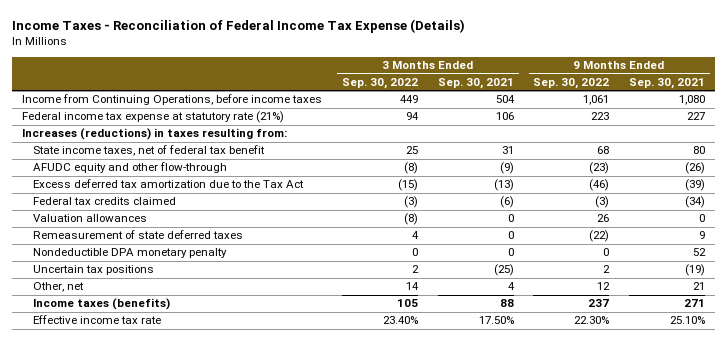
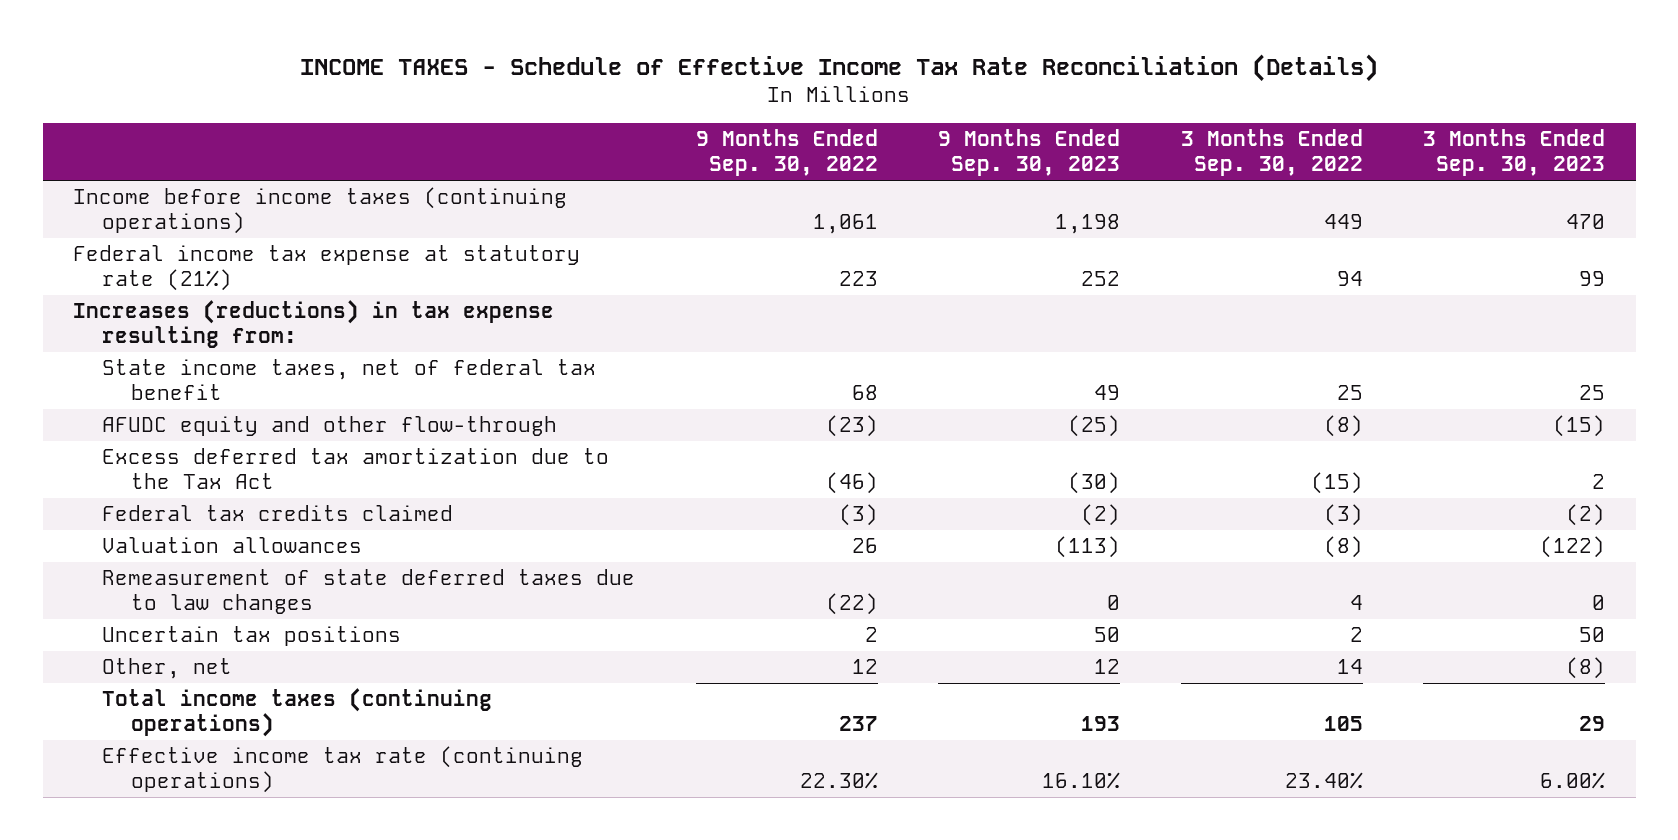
[11,18,465,33] Income Taxes - Reconciliation of Federal Income Tax Expense (Details) -> [300,53,1379,82] INCOME TAXES - Schedule of Effective Income Tax Rate Reconciliation (Details)
[437,77,514,89] Sep. 30, 2021 -> none
[629,77,706,89] Sep. 30, 2021 -> none
none -> [938,129,1121,177] 9 Months Ended Sep. 30, 2023
none -> [1423,129,1606,177] 3 Months Ended Sep. 30, 2023
[21,94,322,106] Income from Continuing Operations, before income taxes -> [72,187,567,235] Income before income taxes (continuing operations)
[21,128,287,141] Increases (reductions) in taxes resulting from: -> [72,300,554,349] Increases (reductions) in tax expense resulting from:
[32,248,227,259] Nondeductible DPA monetary penalty -> none
[32,230,243,240] Remeasurement of state deferred taxes -> [102,569,636,615] Remeasurement of state deferred taxes due to law changes
[32,298,170,311] Income taxes (benefits) -> [102,688,493,738] Total income taxes (continuing operations)
[32,315,161,325] Effective income tax rate -> [102,746,584,794] Effective income tax rate (continuing operations)

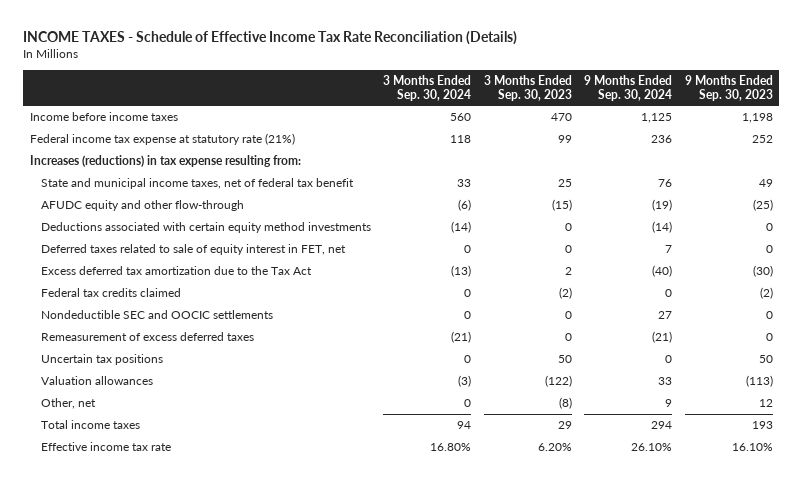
[695,129,878,177] 9 Months Ended Sep. 30, 2022 -> none
[1180,129,1363,177] 3 Months Ended Sep. 30, 2022 -> none
none -> [383,75,472,101] 3 Months Ended Sep. 30, 2024
none -> [584,75,673,101] 9 Months Ended Sep. 30, 2024
[72,187,567,235] Income before income taxes (continuing operations) -> [29,112,178,122] Income before income taxes
[102,359,597,401] State income taxes, net of federal tax benefit -> [40,178,354,190] State and municipal income taxes, net of federal tax benefit
none -> [40,222,371,234] Deductions associated with certain equity method investments
none -> [40,244,346,256] Deferred taxes related to sale of equity interest in FET, net
[102,569,636,615] Remeasurement of state deferred taxes due to law changes -> none
none -> [40,310,273,320] Nondeductible SEC and OOCIC settlements
none -> [40,332,254,342] Remeasurement of excess deferred taxes
[102,537,363,554] Valuation allowances -> [40,376,153,386] Valuation allowances
[102,688,493,738] Total income taxes (continuing operations) -> [40,420,140,430] Total income taxes
[102,746,584,794] Effective income tax rate (continuing operations) -> [40,442,171,452] Effective income tax rate
[1540,772,1606,790] 6.00% -> [537,443,572,452] 6.20%

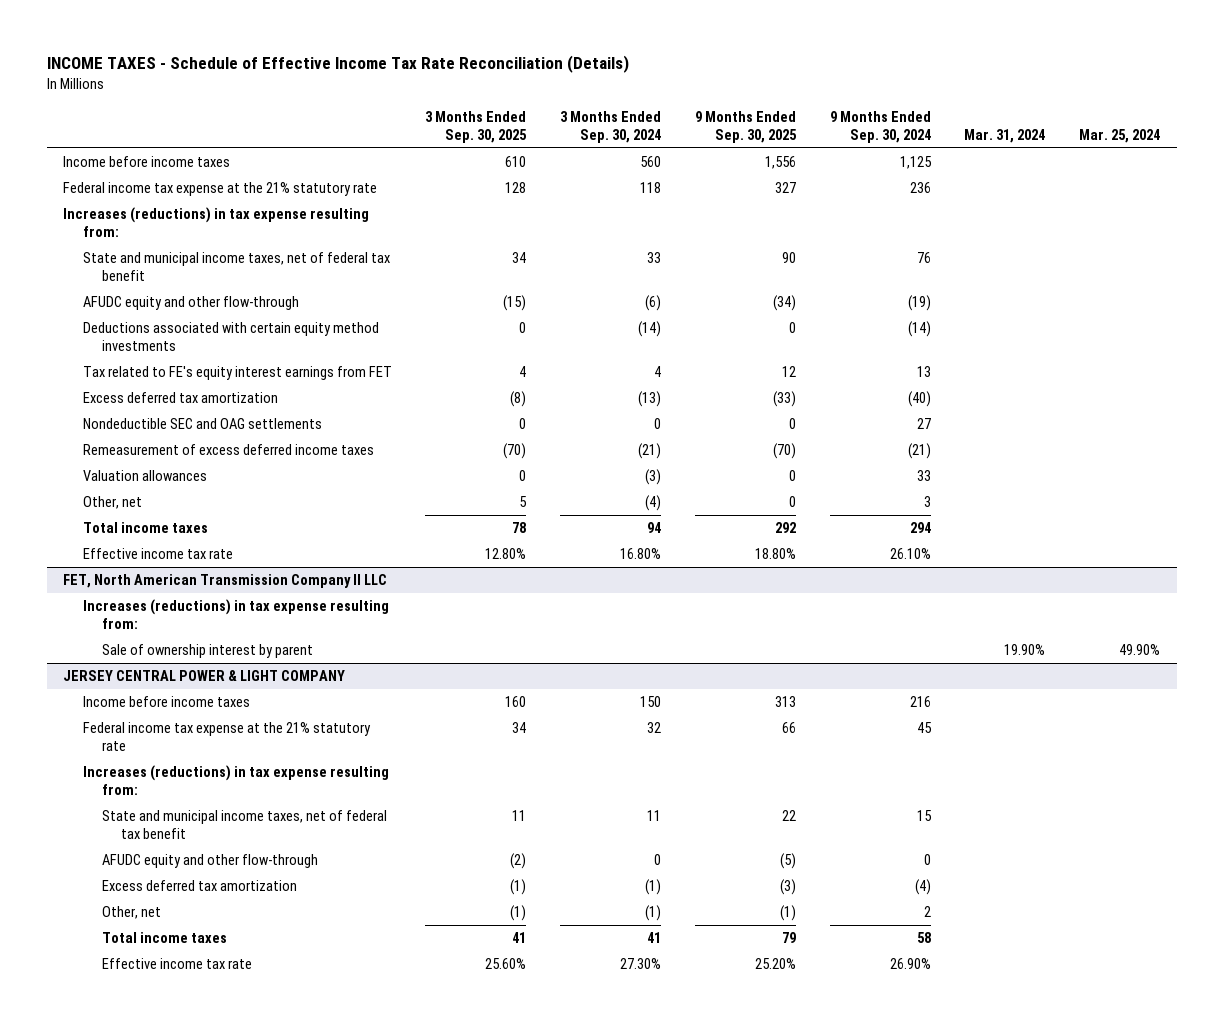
[483,75,572,101] 3 Months Ended Sep. 30, 2023 -> none
[684,75,773,101] 9 Months Ended Sep. 30, 2023 -> none
none -> [425,111,528,144] 3 Months Ended Sep. 30, 2025
none -> [694,111,797,144] 9 Months Ended Sep. 30, 2025
none -> [964,129,1046,144] Mar. 31, 2024
none -> [1078,129,1160,144] Mar. 25, 2024
[29,133,295,146] Federal income tax expense at statutory rate (21%) -> [63,182,378,197] Federal income tax expense at the 21% statutory rate
[40,244,346,256] Deferred taxes related to sale of equity interest in FET, net -> none
[40,288,181,298] Federal tax credits claimed -> none
[40,354,163,366] Uncertain tax positions -> none
none -> [82,366,392,381] Tax related to FE's equity interest earnings from FET
[40,266,312,276] Excess deferred tax amortization due to the Tax Act -> [82,392,278,404] Excess deferred tax amortization
[40,310,273,320] Nondeductible SEC and OOCIC settlements -> [82,418,322,430] Nondeductible SEC and OAG settlements
[40,332,254,342] Remeasurement of excess deferred taxes -> [82,444,374,456] Remeasurement of excess deferred income taxes
[464,399,472,408] 0 -> [645,495,662,512] (4)
[665,399,673,408] 9 -> [923,496,931,508] 3
none -> [63,574,388,589] FET, North American Transmission Company II LLC
none -> [82,599,389,630] Increases (reductions) in tax expense resulting from:
none -> [101,644,313,659] Sale of ownership interest by parent
none -> [63,670,346,682] JERSEY CENTRAL POWER & LIGHT COMPANY
none -> [82,696,250,708] Income before income taxes
none -> [82,722,371,752] Federal income tax expense at the 21% statutory rate
none -> [82,765,389,796] Increases (reductions) in tax expense resulting from:
none -> [101,810,387,840] State and municipal income taxes, net of federal tax benefit
none -> [101,854,318,869] AFUDC equity and other flow-through
none -> [101,880,297,892] Excess deferred tax amortization
none -> [101,906,161,920] Other, net
none -> [101,932,227,944] Total income taxes
none -> [101,958,252,970] Effective income tax rate

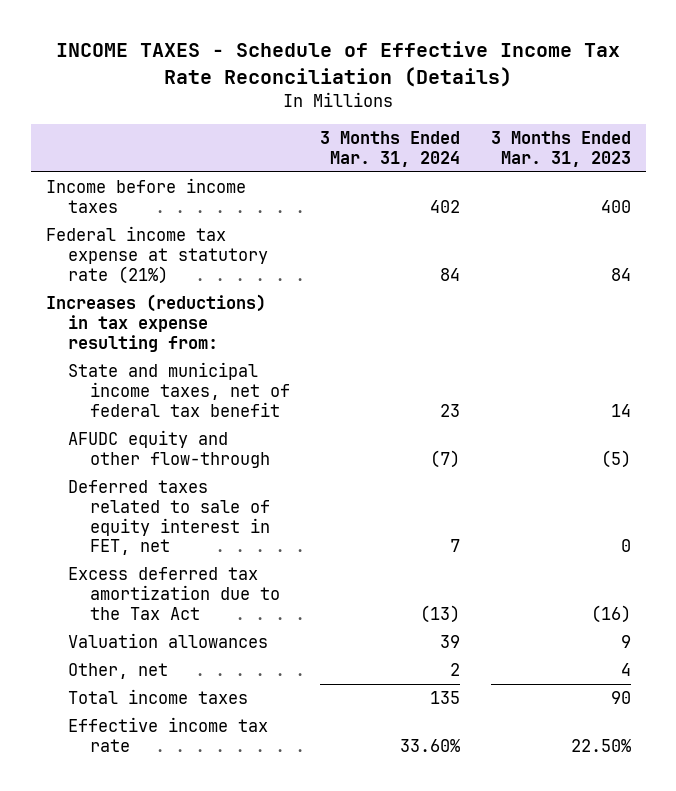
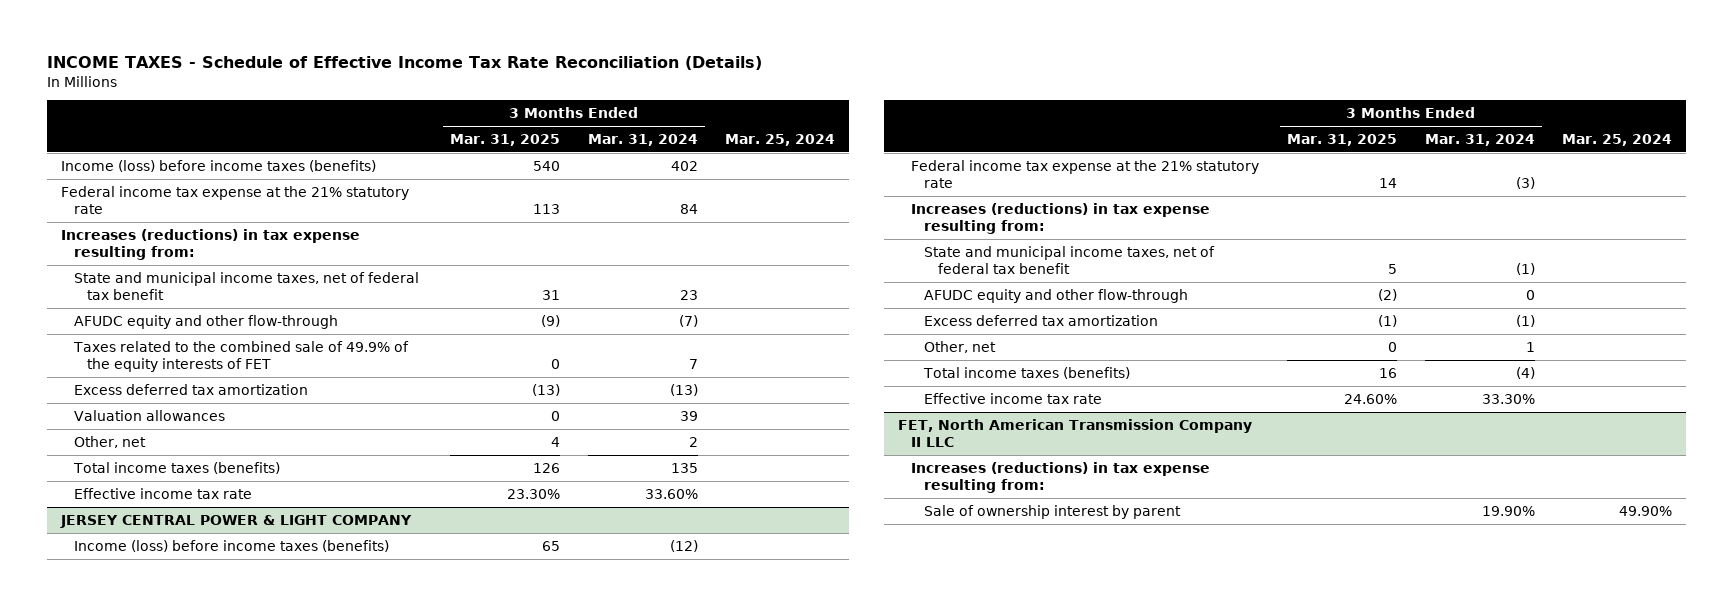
[490,130,631,167] 3 Months Ended Mar. 31, 2023 -> none
none -> [449,134,560,147] Mar. 31, 2025
none -> [725,134,836,147] Mar. 25, 2024
[45,178,246,214] Income before income taxes -> [60,159,376,172] Income (loss) before income taxes (benefits)
[45,226,269,284] Federal income tax expense at statutory rate (21%) -> [60,185,409,215] Federal income tax expense at the 21% statutory rate
[68,480,271,556] Deferred taxes related to sale of equity interest in FET, net -> [72,340,409,373] Taxes related to the combined sale of 49.9% of the equity interests of FET
[68,567,281,620] Excess deferred tax amortization due to the Tax Act -> [73,383,308,395] Excess deferred tax amortization
[68,689,249,705] Total income taxes -> [72,461,280,474] Total income taxes (benefits)
none -> [59,514,412,528] JERSEY CENTRAL POWER & LIGHT COMPANY
none -> [73,539,389,552] Income (loss) before income taxes (benefits)
none -> [910,159,1259,189] Federal income tax expense at the 21% statutory rate
none -> [910,202,1210,235] Increases (reductions) in tax expense resulting from:
none -> [924,245,1216,275] State and municipal income taxes, net of federal tax benefit
none -> [924,288,1189,303] AFUDC equity and other flow-through
none -> [924,314,1159,326] Excess deferred tax amortization
none -> [924,340,997,353] Other, net
none -> [923,366,1131,379] Total income taxes (benefits)
none -> [924,392,1103,404] Effective income tax rate
none -> [897,418,1252,448] FET, North American Transmission Company II LLC
none -> [910,461,1210,494] Increases (reductions) in tax expense resulting from:
none -> [924,504,1182,519] Sale of ownership interest by parent

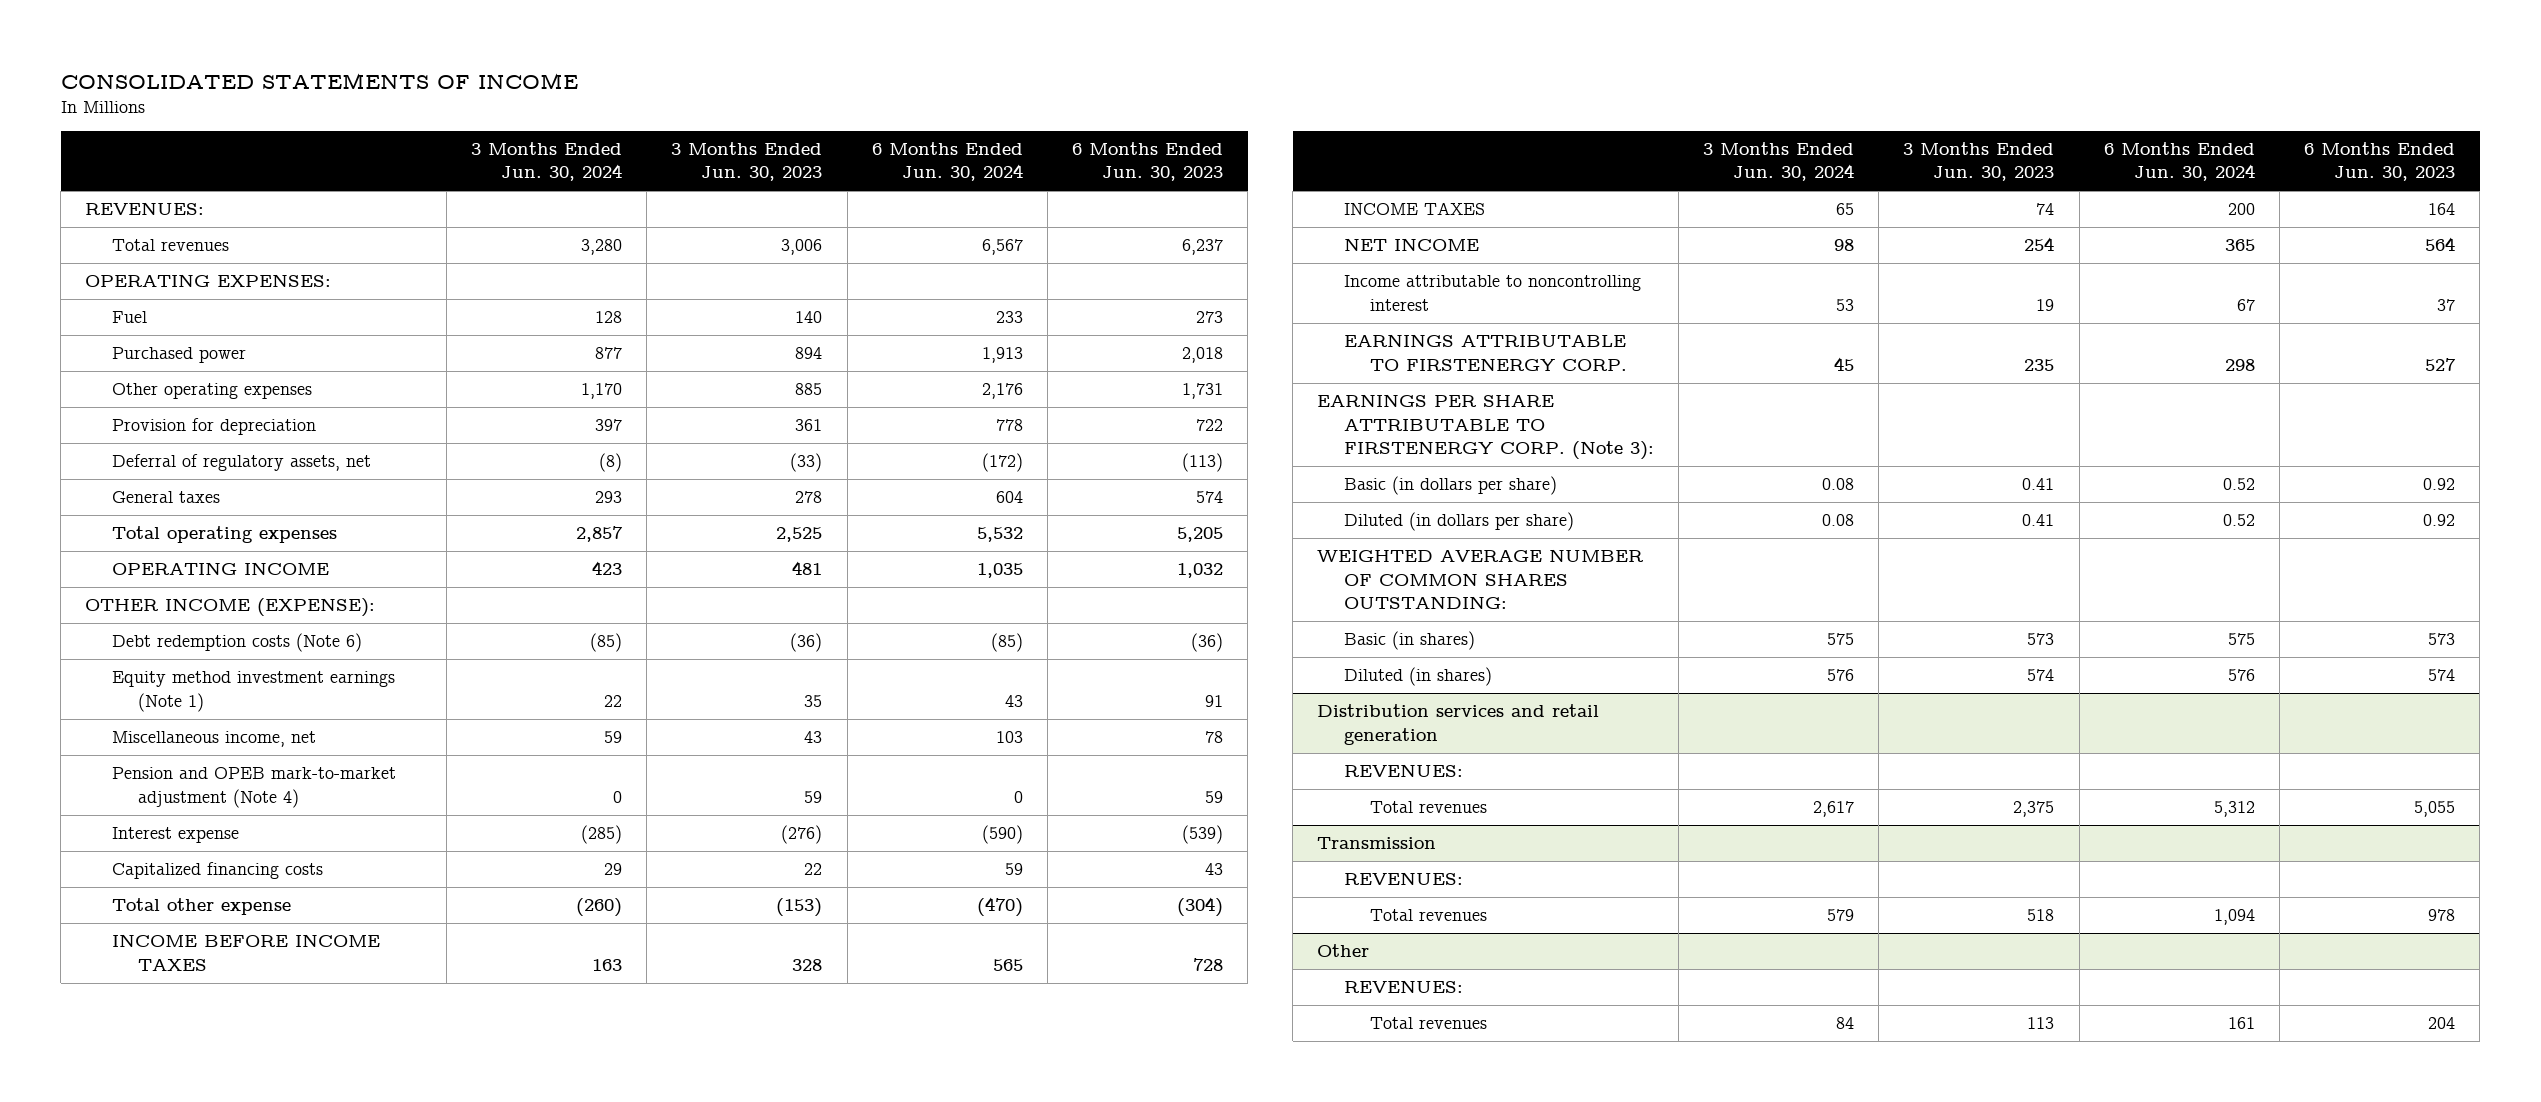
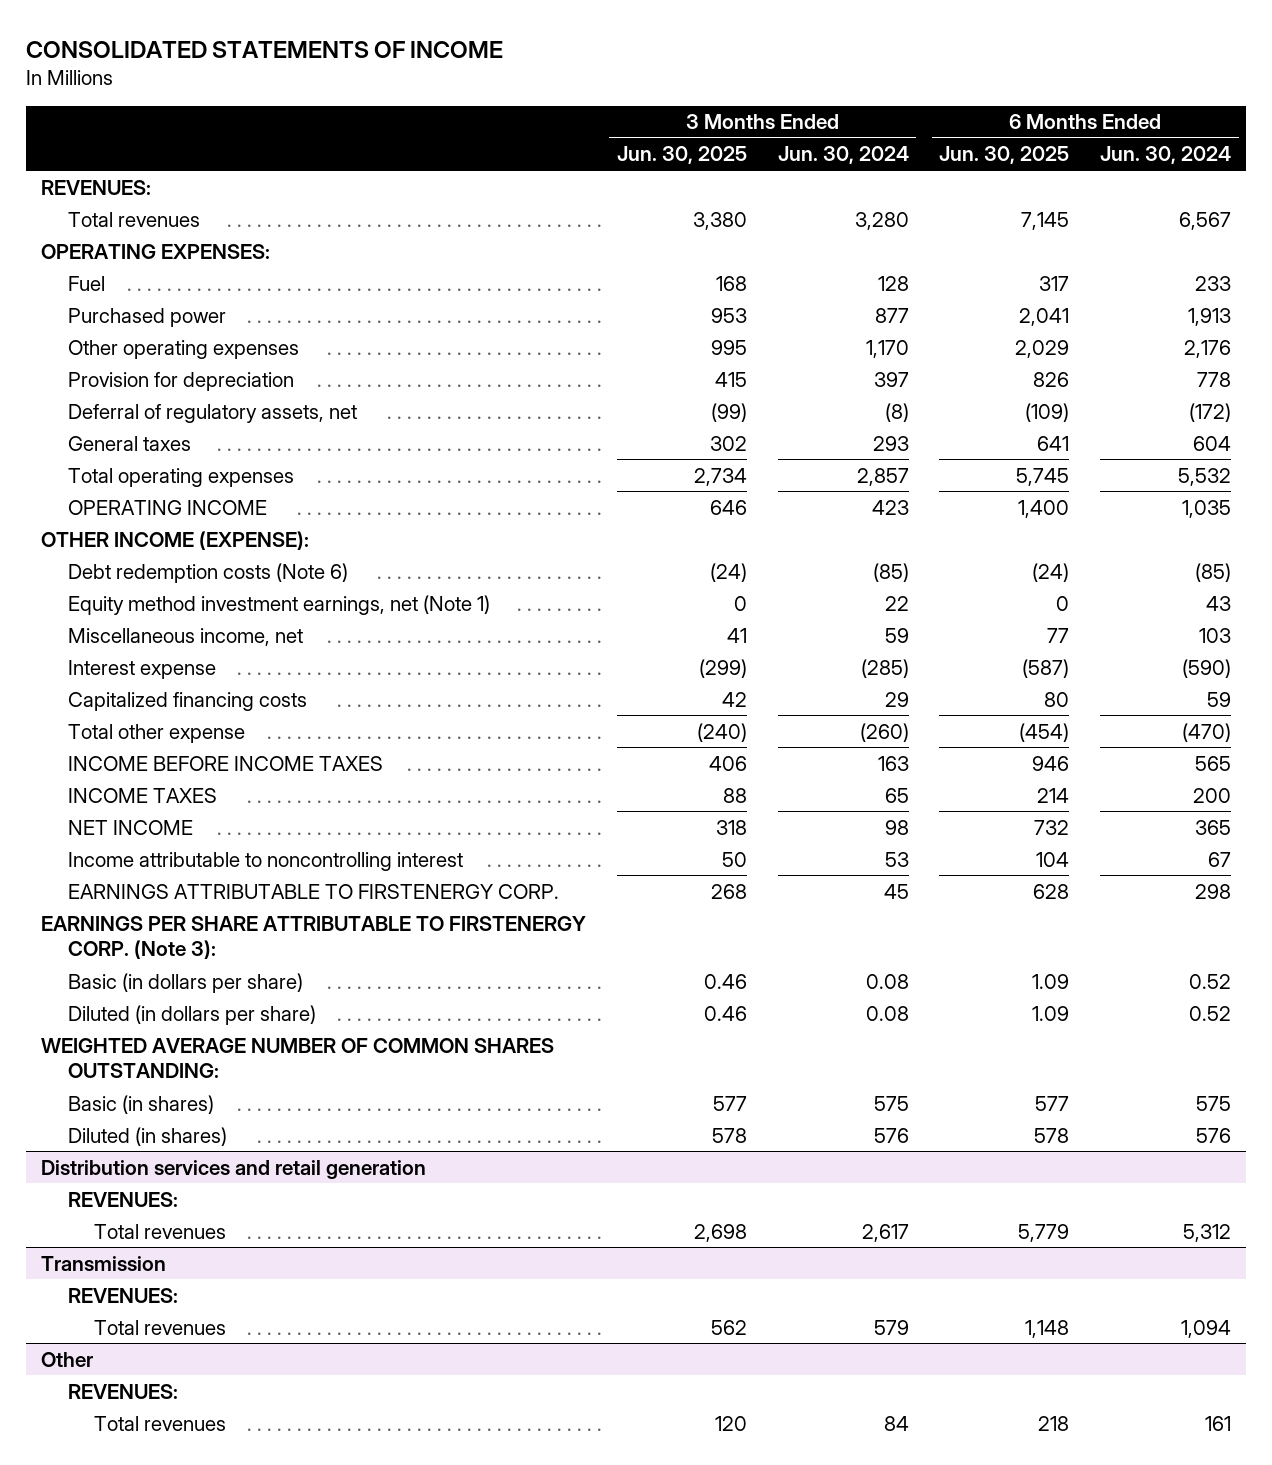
[671,142,823,182] 3 Months Ended Jun. 30, 2023 -> none
[1072,142,1224,182] 6 Months Ended Jun. 30, 2023 -> none
none -> [617,146,748,165] Jun. 30, 2025
none -> [939,146,1070,165] Jun. 30, 2025
[111,671,395,712] Equity method investment earnings (Note 1) -> [67,594,490,615] Equity method investment earnings, net (Note 1)
[111,767,396,808] Pension and OPEB mark-to-market adjustment (Note 4) -> none

